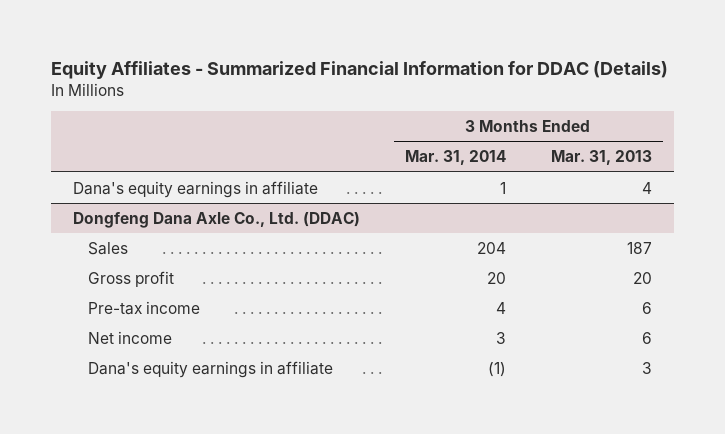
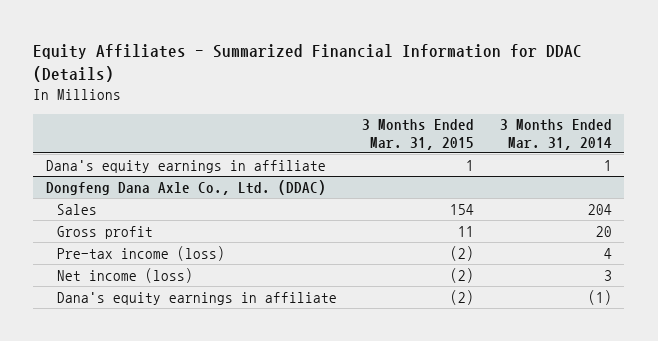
[550,150,652,166] Mar. 31, 2013 -> none
none -> [362,119,475,150] 3 Months Ended Mar. 31, 2015
[88,300,201,315] Pre-tax income -> [56,245,225,261] Pre-tax income (loss)
[88,330,173,344] Net income -> [56,267,193,283] Net income (loss)

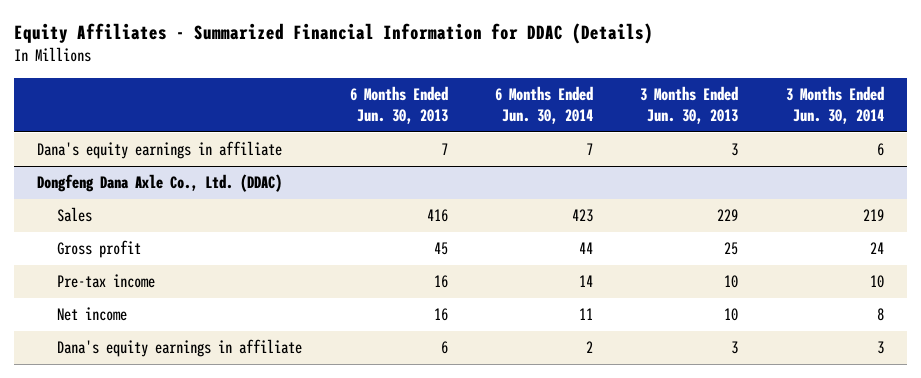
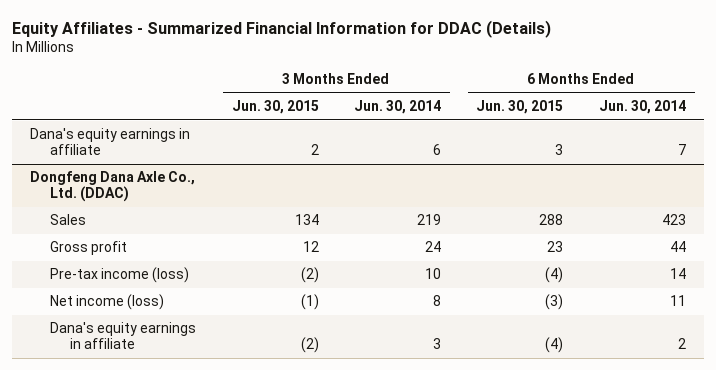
[349,86,448,124] 6 Months Ended Jun. 30, 2013 -> none
[640,86,739,124] 3 Months Ended Jun. 30, 2013 -> none
none -> [231,100,319,115] Jun. 30, 2015
none -> [476,100,564,115] Jun. 30, 2015
[57,274,156,289] Pre-tax income -> [50,267,190,284] Pre-tax income (loss)
[57,307,128,322] Net income -> [50,294,165,311] Net income (loss)

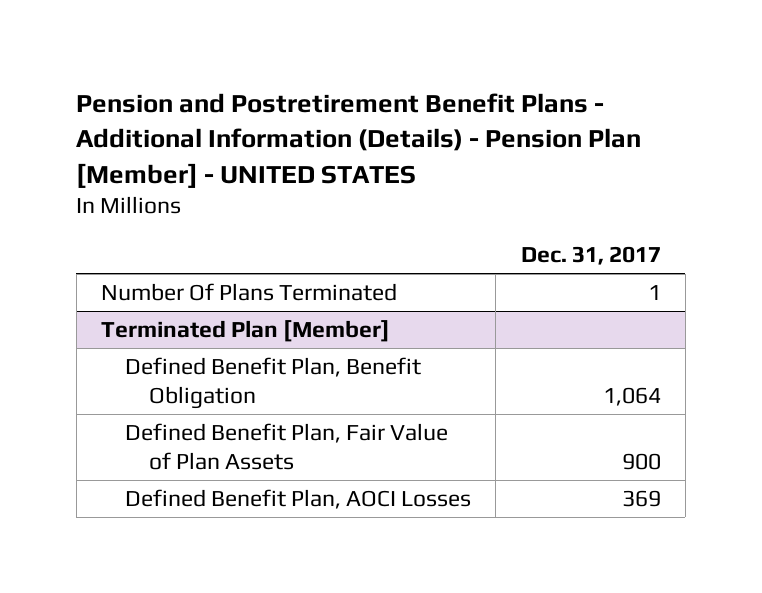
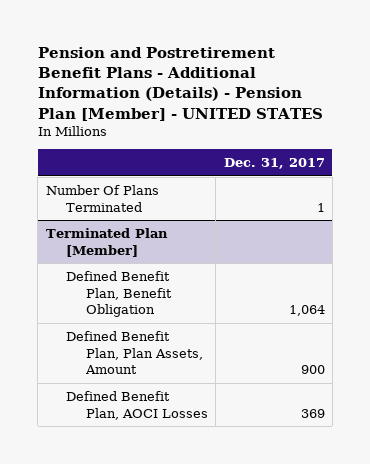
[124,422,448,471] Defined Benefit Plan, Fair Value of Plan Assets -> [65,331,204,374] Defined Benefit Plan, Plan Assets, Amount

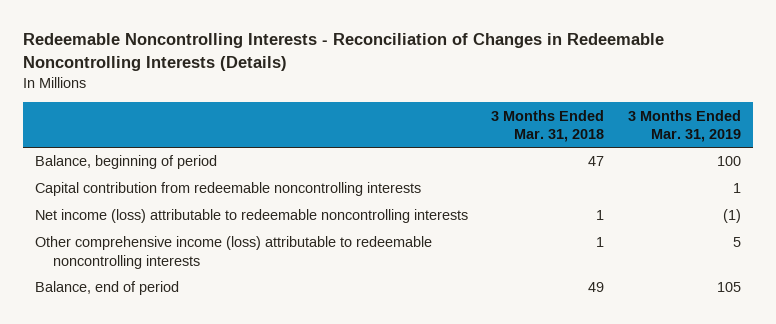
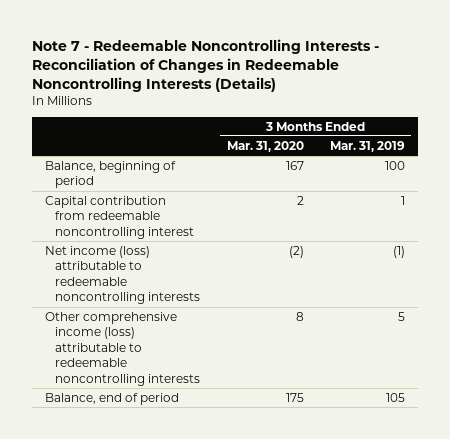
[22,33,664,71] Redeemable Noncontrolling Interests - Reconciliation of Changes in Redeemable Noncontrolling Interests (Details) -> [32,38,380,92] Note 7 - Redeemable Noncontrolling Interests - Reconciliation of Changes in Redeemable Noncontrolling Interests (Details)
[491,109,605,142] 3 Months Ended Mar. 31, 2018 -> none
none -> [226,140,304,152] Mar. 31, 2020
[34,182,421,197] Capital contribution from redeemable noncontrolling interests -> [45,195,195,239] Capital contribution from redeemable noncontrolling interest

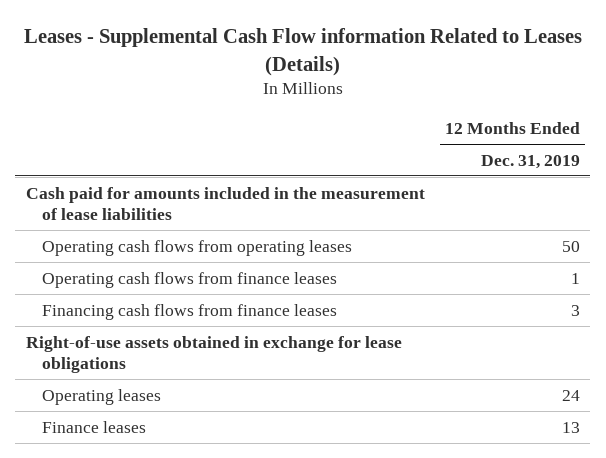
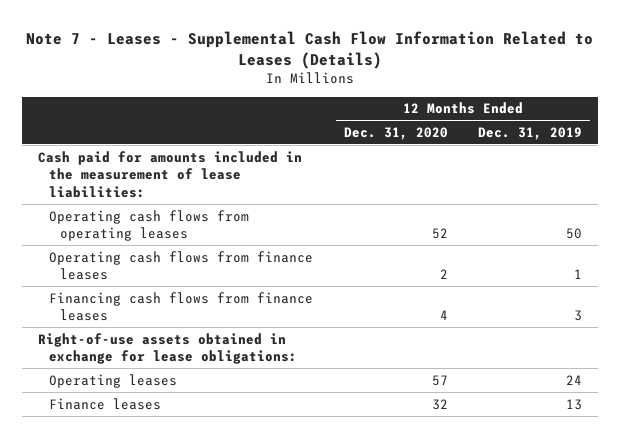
[23,28,582,76] Leases - Supplemental Cash Flow information Related to Leases (Details) -> [26,30,594,69] Note 7 - Leases - Supplemental Cash Flow Information Related to Leases (Details)
none -> [343,126,448,140] Dec. 31, 2020
[25,186,425,220] Cash paid for amounts included in the measurement of lease liabilities -> [37,150,302,198] Cash paid for amounts included in the measurement of lease liabilities:
[25,335,402,373] Right-of-use assets obtained in exchange for lease obligations -> [37,332,297,365] Right-of-use assets obtained in exchange for lease obligations:

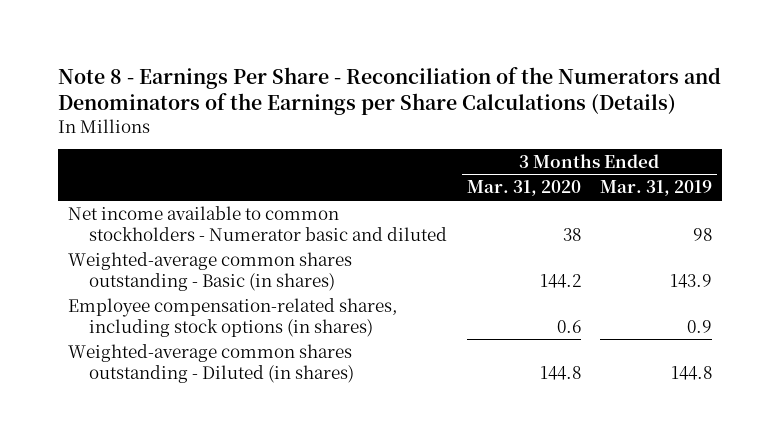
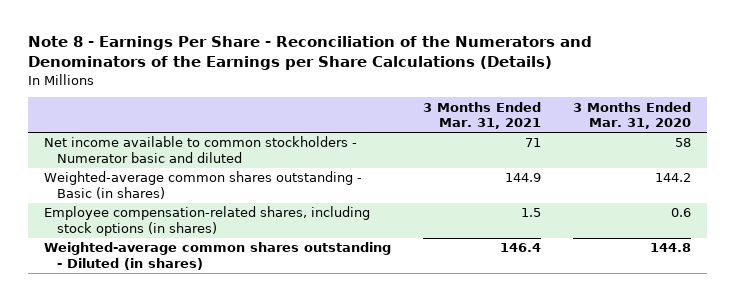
[599,180,712,197] Mar. 31, 2019 -> none
none -> [422,101,541,130] 3 Months Ended Mar. 31, 2021
[562,227,581,241] 38 -> [674,138,691,148] 58

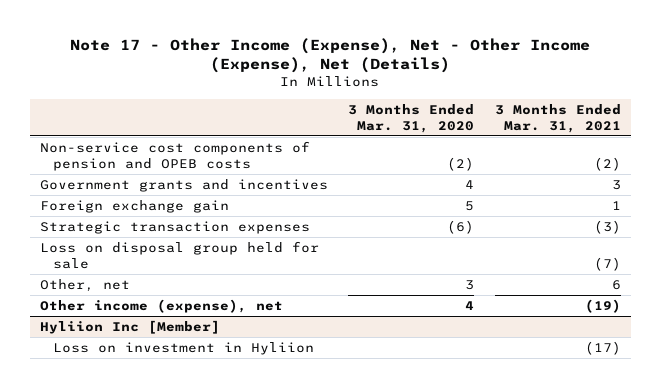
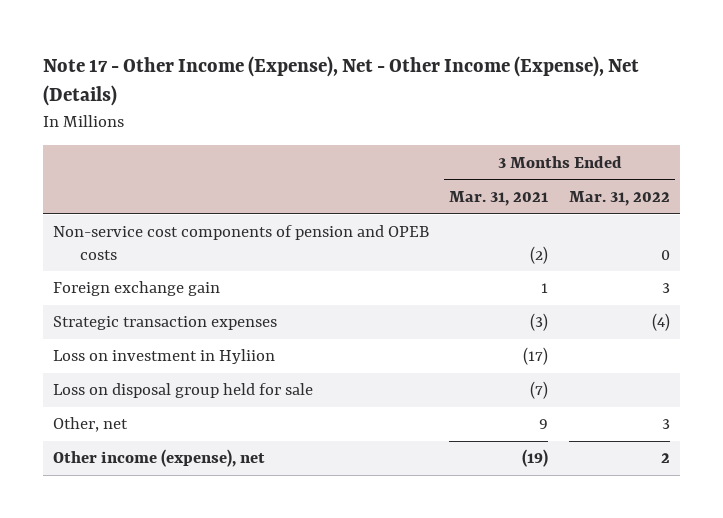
[348,103,475,133] 3 Months Ended Mar. 31, 2020 -> none
none -> [569,190,671,206] Mar. 31, 2022
[40,178,329,192] Government grants and incentives -> none
none -> [52,349,275,365] Loss on investment in Hyliion
[611,279,621,290] 6 -> [539,419,549,430] 9
[40,319,221,334] Hyliion Inc [Member] -> none
[53,341,315,355] Loss on investment in Hyliion -> none

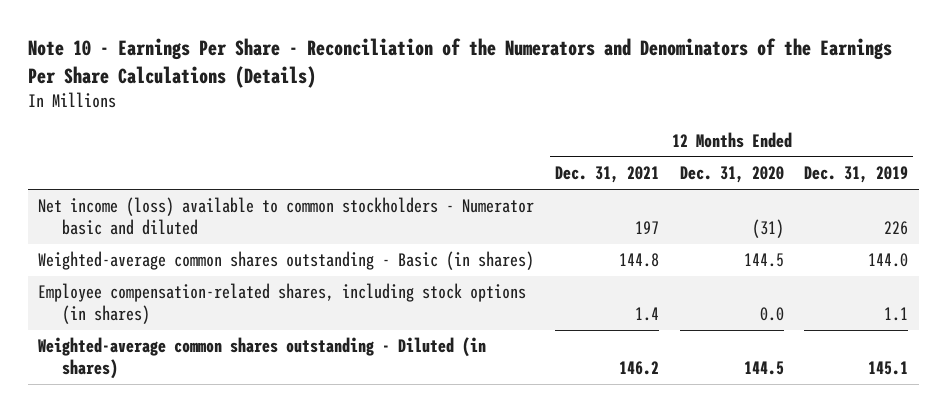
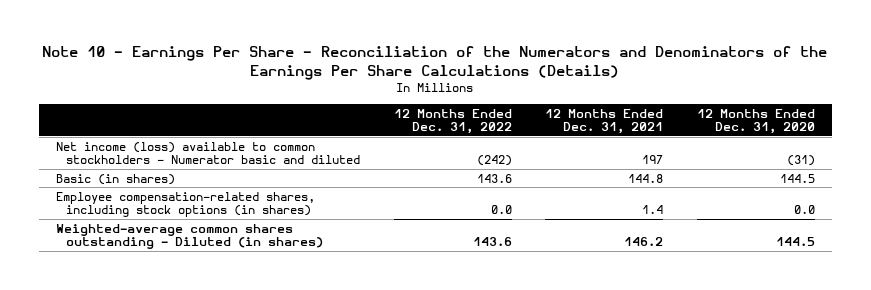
[804,166,909,184] Dec. 31, 2019 -> none
none -> [393,108,512,135] 12 Months Ended Dec. 31, 2022
[37,251,534,271] Weighted-average common shares outstanding - Basic (in shares) -> [55,173,175,185] Basic (in shares)

